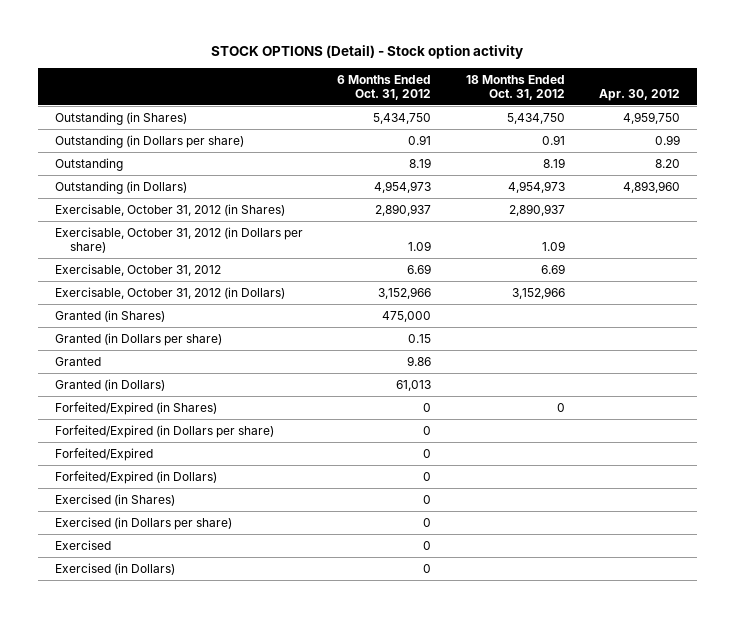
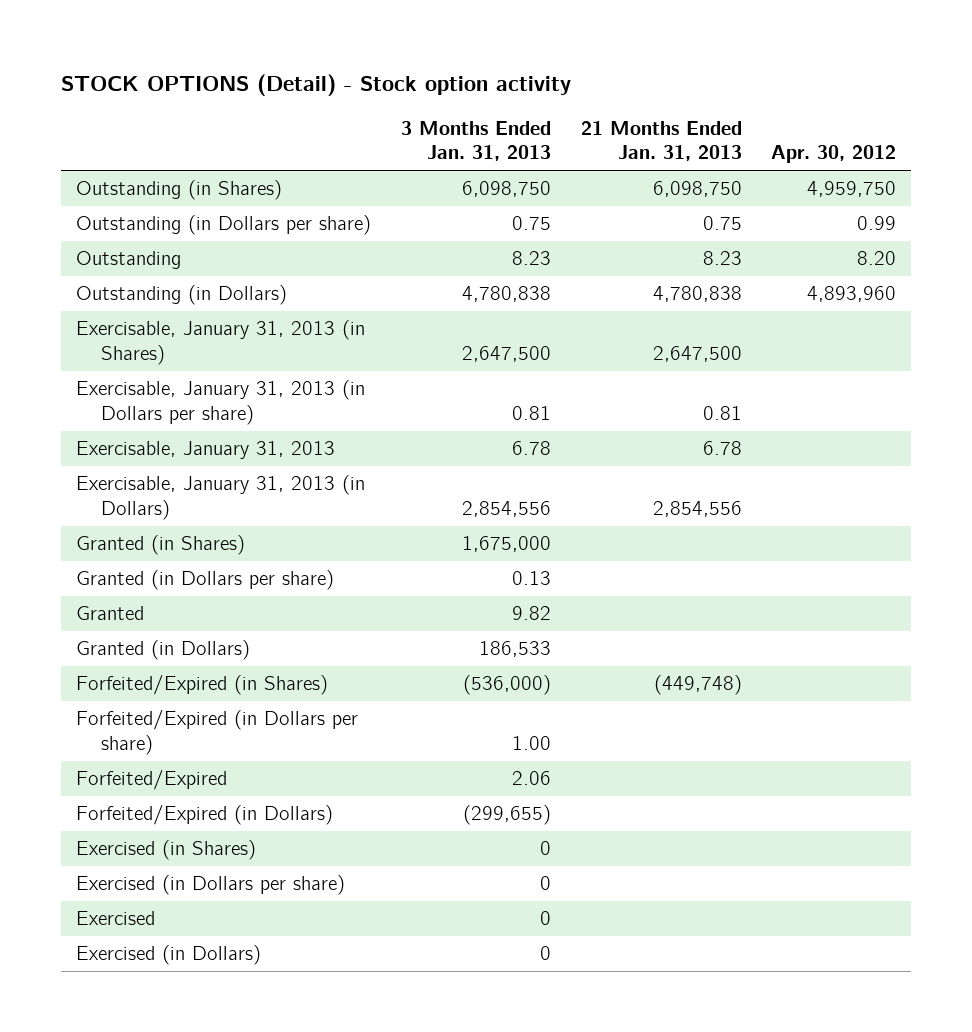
[337,74,432,100] 6 Months Ended Oct. 31, 2012 -> none
[465,74,565,100] 18 Months Ended Oct. 31, 2012 -> none
none -> [400,120,551,162] 3 Months Ended Jan. 31, 2013
none -> [580,120,742,162] 21 Months Ended Jan. 31, 2013
[54,203,285,216] Exercisable, October 31, 2012 (in Shares) -> [75,320,365,366] Exercisable, January 31, 2013 (in Shares)
[54,226,303,253] Exercisable, October 31, 2012 (in Dollars per share) -> [75,380,365,426] Exercisable, January 31, 2013 (in Dollars per share)
[54,263,221,276] Exercisable, October 31, 2012 -> [75,441,335,460] Exercisable, January 31, 2013
[54,286,285,299] Exercisable, October 31, 2012 (in Dollars) -> [75,475,365,521] Exercisable, January 31, 2013 (in Dollars)

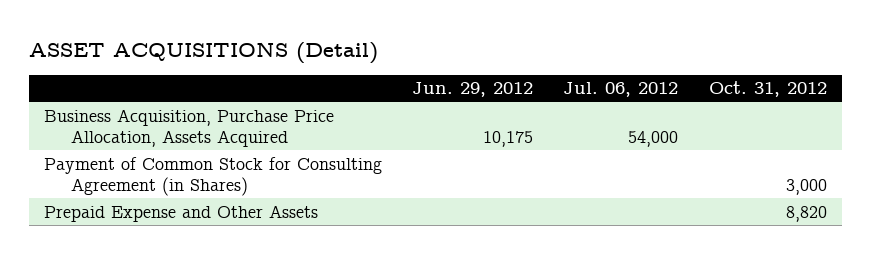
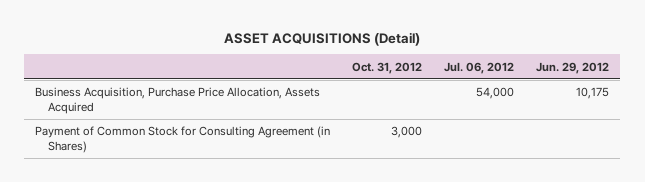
[43,204,318,222] Prepaid Expense and Other Assets -> none

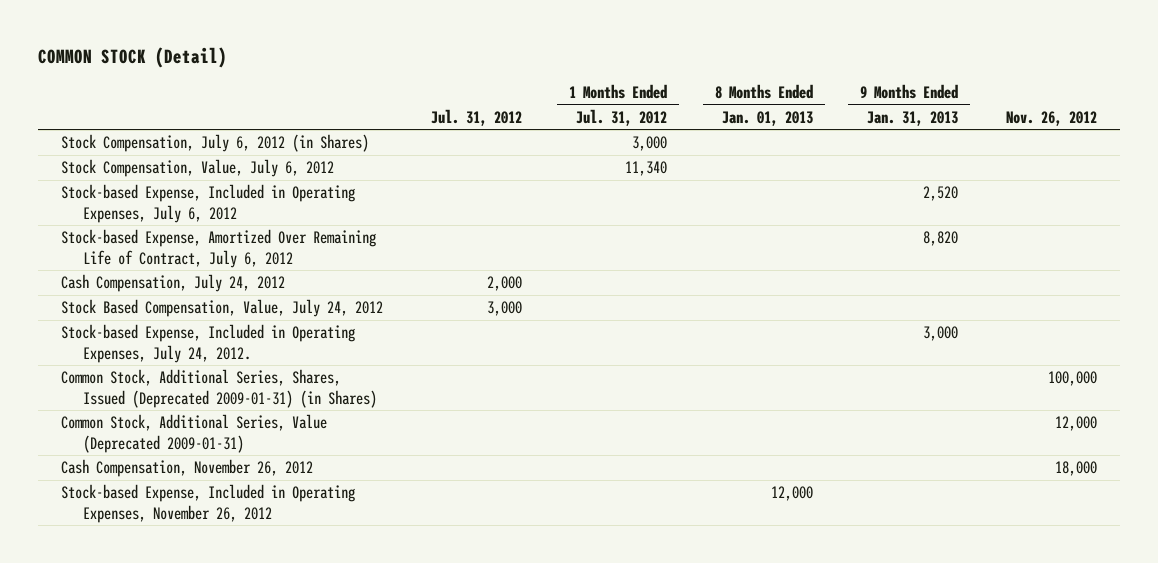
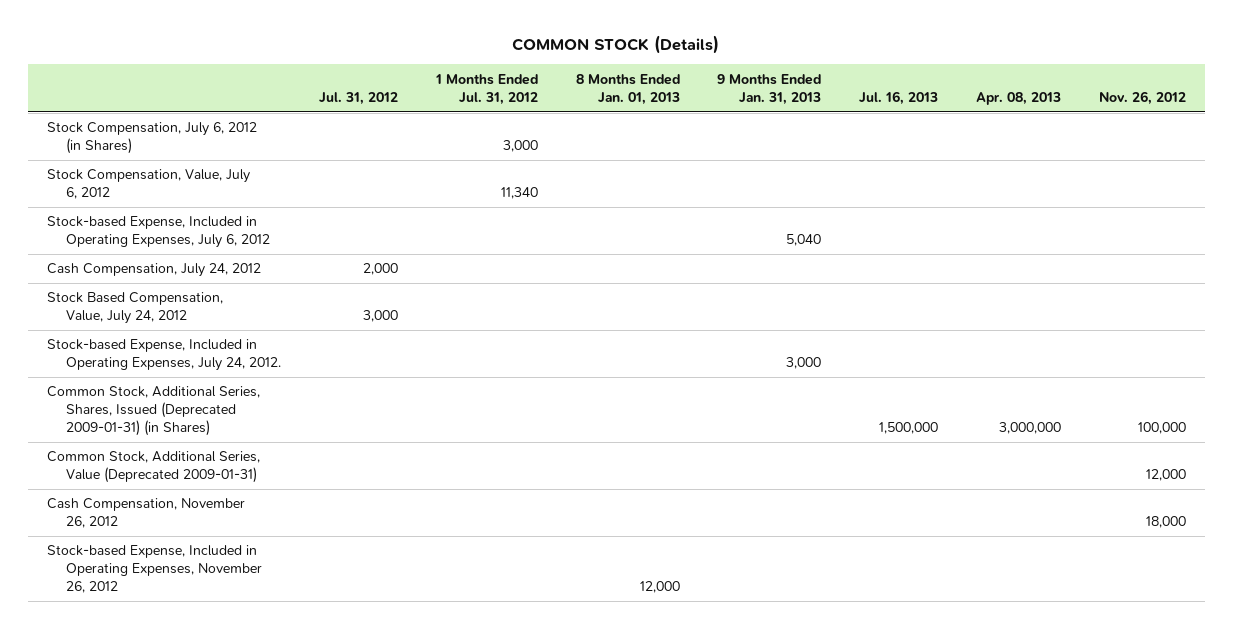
[37,47,227,69] COMMON STOCK (Detail) -> [512,35,720,55] COMMON STOCK (Details)
none -> [859,90,939,105] Jul. 16, 2013
none -> [976,91,1062,105] Apr. 08, 2013
[61,229,377,268] Stock-based Expense, Amortized Over Remaining Life of Contract, July 6, 2012 -> none
[923,186,959,202] 2,520 -> [786,234,822,247] 5,040

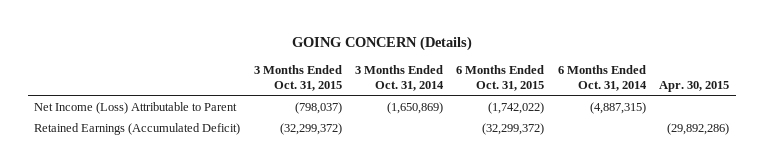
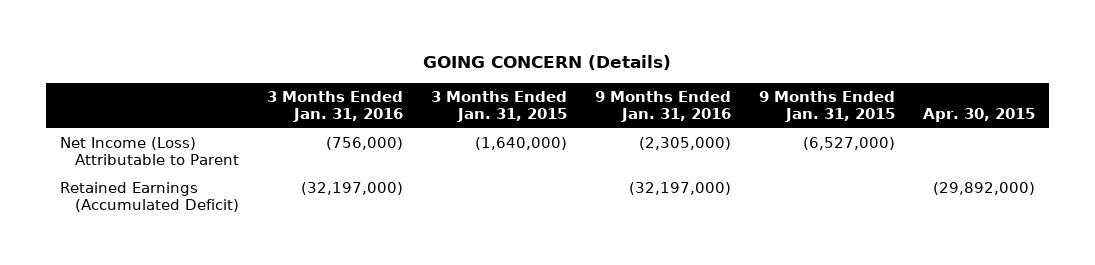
[253,65,342,92] 3 Months Ended Oct. 31, 2015 -> none
[354,65,444,92] 3 Months Ended Oct. 31, 2014 -> none
[456,65,545,92] 6 Months Ended Oct. 31, 2015 -> none
[557,65,647,92] 6 Months Ended Oct. 31, 2014 -> none
none -> [266,91,403,123] 3 Months Ended Jan. 31, 2016
none -> [430,91,567,123] 3 Months Ended Jan. 31, 2015
none -> [594,91,731,123] 9 Months Ended Jan. 31, 2016
none -> [758,91,895,123] 9 Months Ended Jan. 31, 2015
[666,123,729,136] (29,892,286) -> [932,182,1035,196] (29,892,000)

